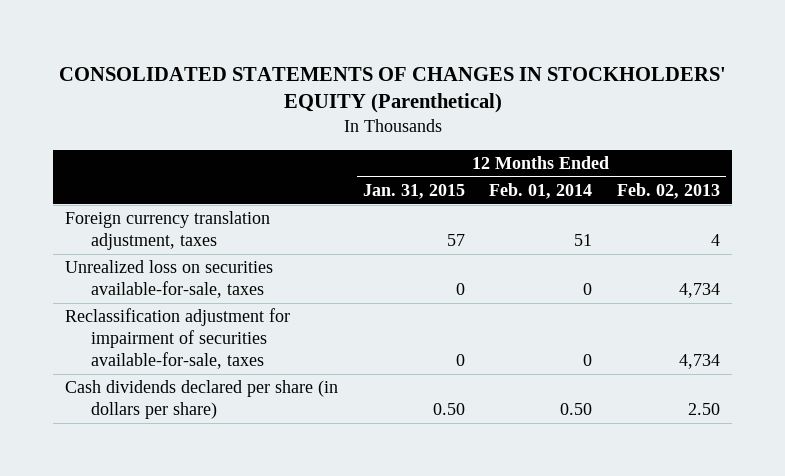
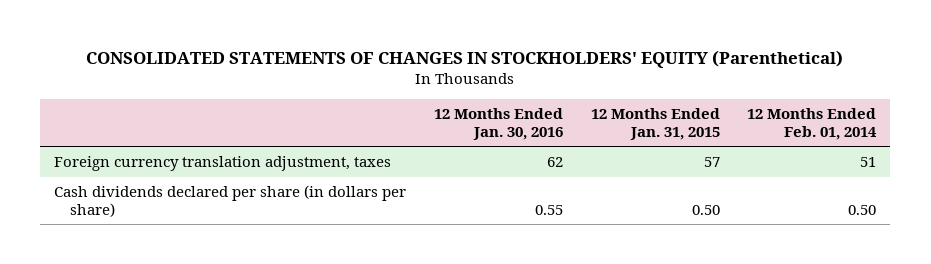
[616,183,720,200] Feb. 02, 2013 -> none
none -> [434,107,564,140] 12 Months Ended Jan. 30, 2016
[65,260,274,299] Unrealized loss on securities available-for-sale, taxes -> none
[65,308,291,369] Reclassification adjustment for impairment of securities available-for-sale, taxes -> none

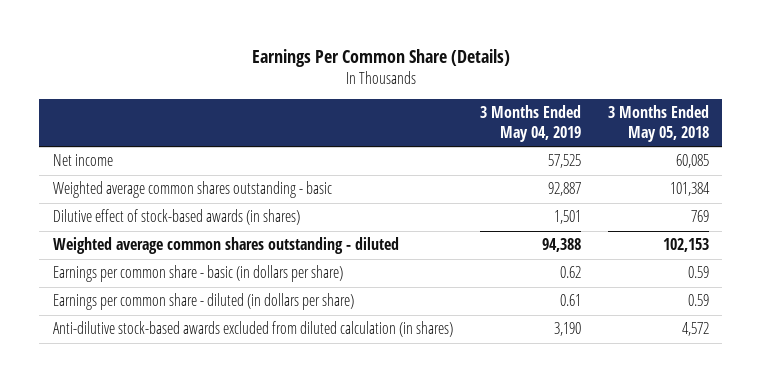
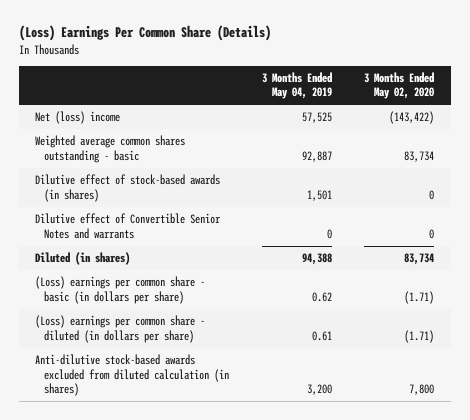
[251,48,510,67] Earnings Per Common Share (Details) -> [18,25,271,42] (Loss) Earnings Per Common Share (Details)
[607,105,709,143] 3 Months Ended May 05, 2018 -> none
none -> [364,71,435,100] 3 Months Ended May 02, 2020
[52,154,113,167] Net income -> [35,111,121,125] Net (loss) income
none -> [35,213,222,239] Dilutive effect of Convertible Senior Notes and warrants
[52,237,399,255] Weighted average common shares outstanding - diluted -> [35,252,131,266] Diluted (in shares)
[52,265,343,283] Earnings per common share - basic (in dollars per share) -> [35,276,206,304] (Loss) earnings per common share - basic (in dollars per share)
[52,293,354,311] Earnings per common share - diluted (in dollars per share) -> [35,315,206,343] (Loss) earnings per common share - diluted (in dollars per share)
[553,322,581,337] 3,190 -> [306,384,332,396] 3,200

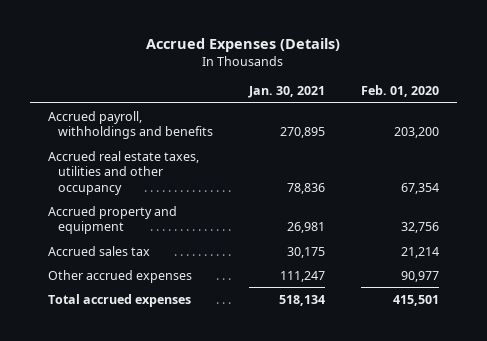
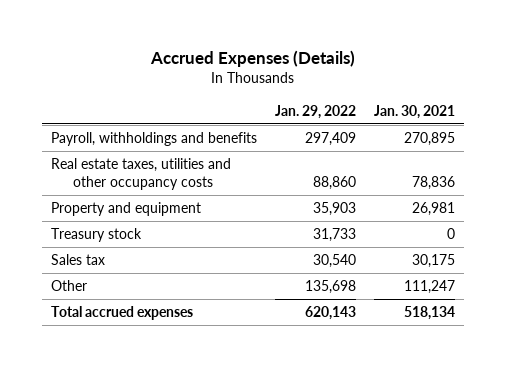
[360,85,439,98] Feb. 01, 2020 -> none
none -> [275,104,357,119] Jan. 29, 2022
[48,110,213,140] Accrued payroll, withholdings and benefits -> [50,132,257,147] Payroll, withholdings and benefits
[48,150,200,195] Accrued real estate taxes, utilities and other occupancy -> [50,158,231,191] Real estate taxes, utilities and other occupancy costs
[48,205,178,235] Accrued property and equipment -> [50,202,201,217] Property and equipment
none -> [50,228,142,243] Treasury stock
[48,245,151,256] Accrued sales tax -> [50,254,105,266] Sales tax
[48,269,193,283] Other accrued expenses -> [50,280,87,292] Other

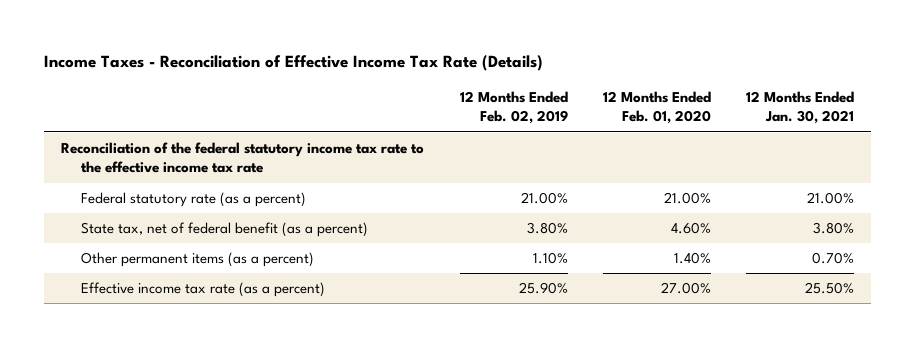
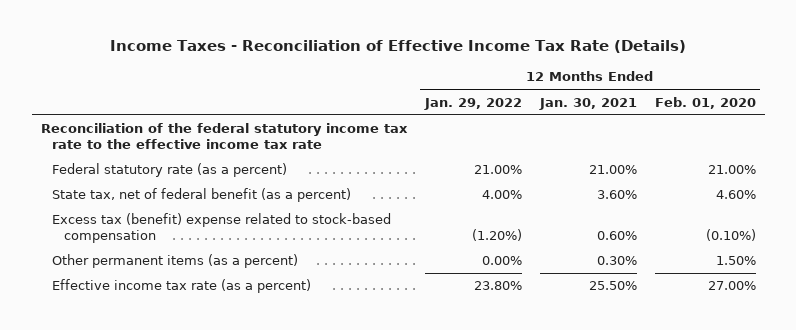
[459,91,568,125] 12 Months Ended Feb. 02, 2019 -> none
none -> [423,97,522,110] Jan. 29, 2022
[812,222,854,235] 3.80% -> [596,190,637,200] 3.60%
none -> [52,213,392,243] Excess tax (benefit) expense related to stock-based compensation
[673,252,711,265] 1.40% -> [715,256,756,266] 1.50%
[811,252,854,265] 0.70% -> [596,256,637,266] 0.30%

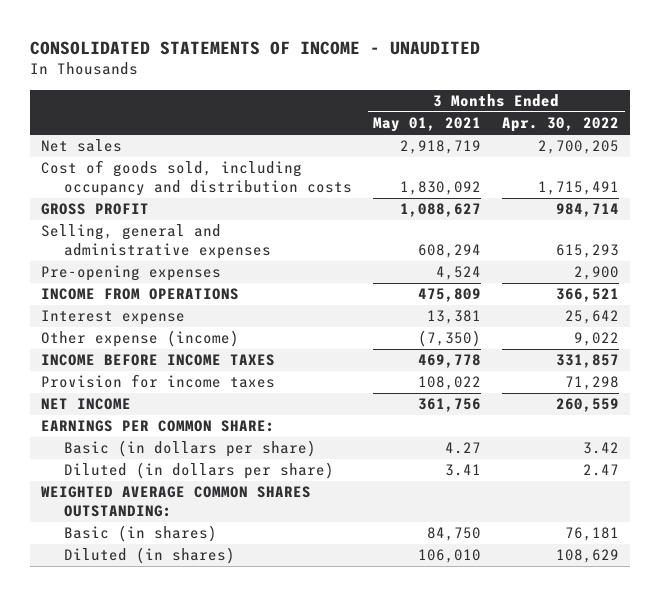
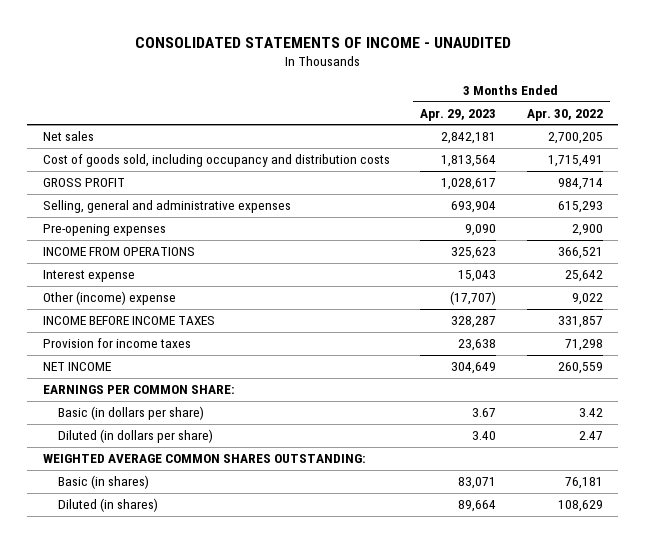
[373,117,482,133] May 01, 2021 -> none
none -> [420,108,497,121] Apr. 29, 2023
[40,330,239,348] Other expense (income) -> [42,290,176,305] Other (income) expense

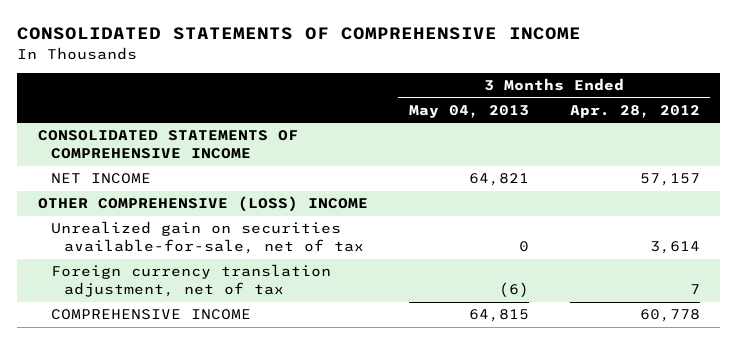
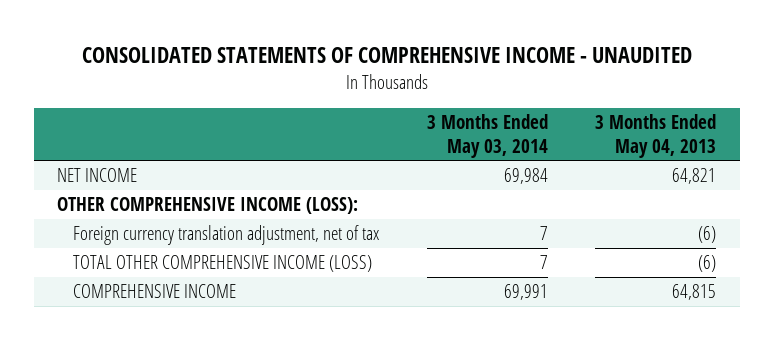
[17,27,582,41] CONSOLIDATED STATEMENTS OF COMPREHENSIVE INCOME -> [81,47,692,64] CONSOLIDATED STATEMENTS OF COMPREHENSIVE INCOME - UNAUDITED
[569,104,700,118] Apr. 28, 2012 -> none
none -> [426,114,548,158] 3 Months Ended May 03, 2014
[37,130,298,160] CONSOLIDATED STATEMENTS OF COMPREHENSIVE INCOME -> none
[51,221,365,255] Unrealized gain on securities available-for-sale, net of tax -> none
[37,196,368,213] OTHER COMPREHENSIVE (LOSS) INCOME -> [57,197,359,215] OTHER COMPREHENSIVE INCOME (LOSS):
none -> [73,255,373,273] TOTAL OTHER COMPREHENSIVE INCOME (LOSS)

